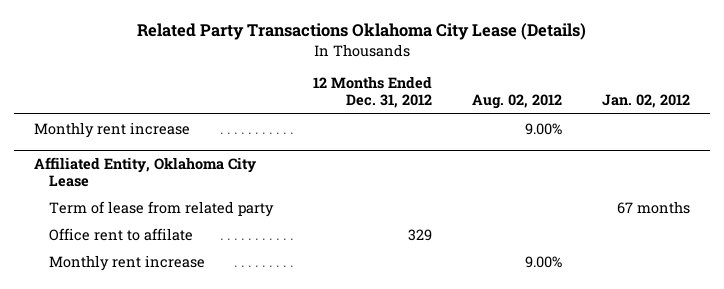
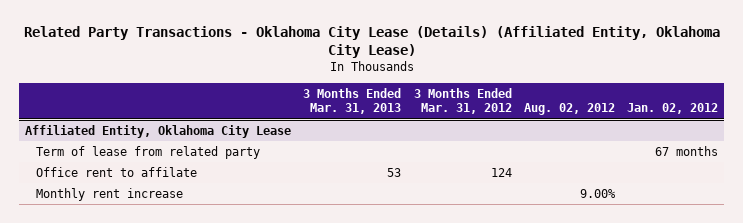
[136,23,586,41] Related Party Transactions Oklahoma City Lease (Details) -> [23,26,720,59] Related Party Transactions - Oklahoma City Lease (Details) (Affiliated Entity, Oklahoma City Lease)
[312,76,432,109] 12 Months Ended Dec. 31, 2012 -> none
none -> [303,87,402,115] 3 Months Ended Mar. 31, 2013
none -> [413,87,512,115] 3 Months Ended Mar. 31, 2012
[34,121,191,138] Monthly rent increase -> none

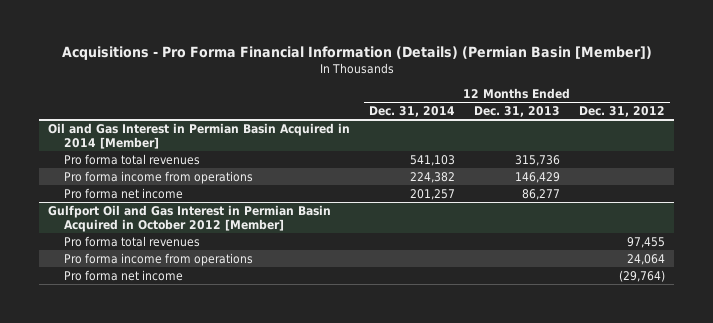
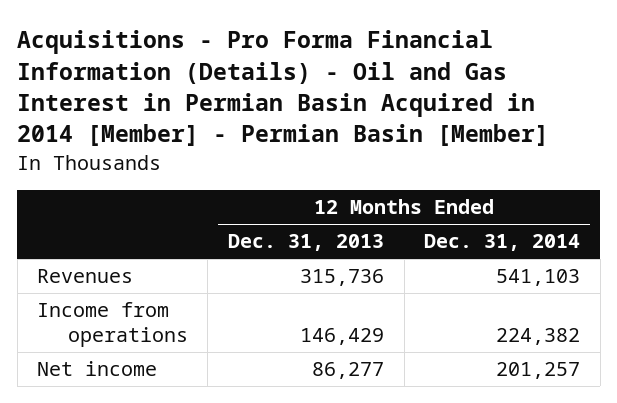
[61,46,652,61] Acquisitions - Pro Forma Financial Information (Details) (Permian Basin [Member]) -> [17,30,550,147] Acquisitions - Pro Forma Financial Information (Details) - Oil and Gas Interest in Permian Basin Acquired in 2014 [Member] - Permian Basin [Member]
[578,106,665,118] Dec. 31, 2012 -> none
[48,122,351,149] Oil and Gas Interest in Permian Basin Acquired in 2014 [Member] -> none
[64,153,201,165] Pro forma total revenues -> none
[64,170,254,184] Pro forma income from operations -> none
[64,187,184,199] Pro forma net income -> none
[48,204,332,232] Gulfport Oil and Gas Interest in Permian Basin Acquired in October 2012 [Member] -> none
[64,235,201,247] Pro forma total revenues -> none
[64,252,254,266] Pro forma income from operations -> none
[64,269,184,281] Pro forma net income -> none
none -> [37,269,134,284] Revenues
none -> [37,302,188,347] Income from operations
none -> [37,361,158,377] Net income

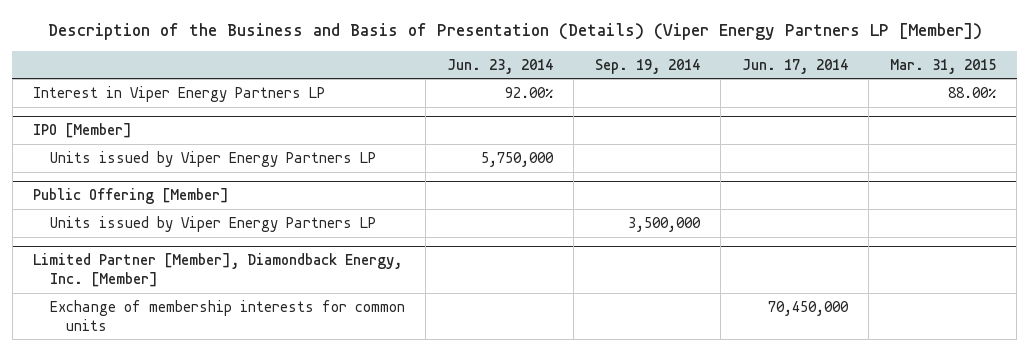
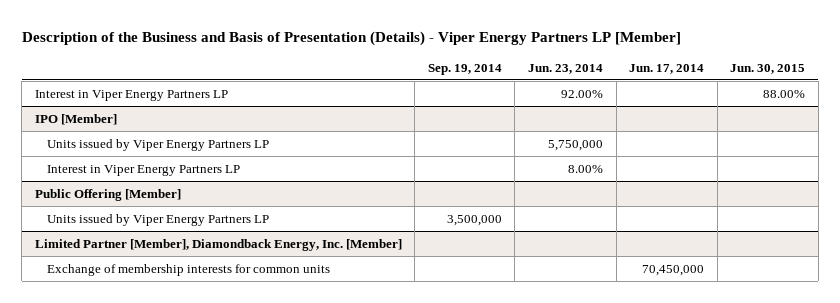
[47,22,982,40] Description of the Business and Basis of Presentation (Details) (Viper Energy Partners LP [Member]) -> [21,30,681,46] Description of the Business and Basis of Presentation (Details) - Viper Energy Partners LP [Member]
[889,58,996,74] Mar. 31, 2015 -> none
none -> [730,63,806,74] Jun. 30, 2015
none -> [47,164,241,176] Interest in Viper Energy Partners LP

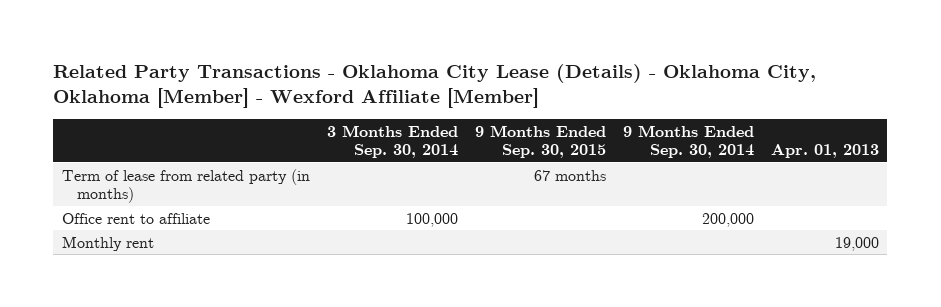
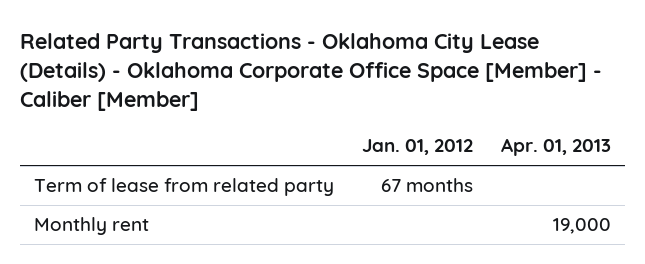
[53,64,817,109] Related Party Transactions - Oklahoma City Lease (Details) - Oklahoma City, Oklahoma [Member] - Wexford Affiliate [Member] -> [19,32,602,112] Related Party Transactions - Oklahoma City Lease (Details) - Oklahoma Corporate Office Space [Member] - Caliber [Member]
[326,124,458,159] 3 Months Ended Sep. 30, 2014 -> none
[474,124,606,159] 9 Months Ended Sep. 30, 2015 -> none
[622,124,754,159] 9 Months Ended Sep. 30, 2014 -> none
none -> [361,139,473,156] Jan. 01, 2012
[61,212,210,224] Office rent to affiliate -> none
[61,168,310,204] Term of lease from related party (in months) -> [33,178,334,197] Term of lease from related party

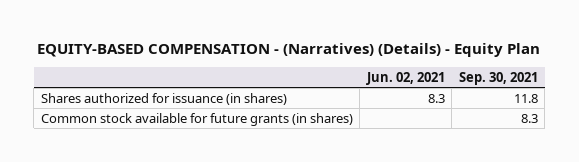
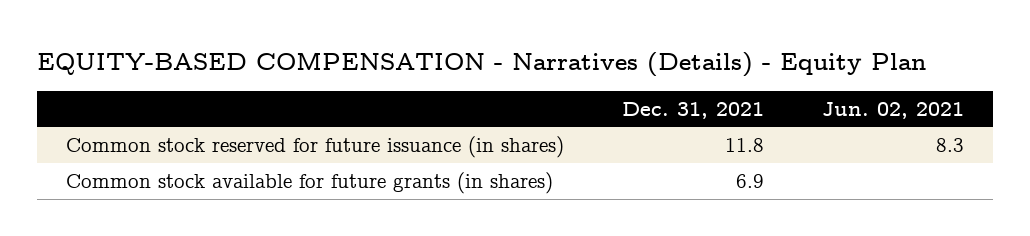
[37,42,541,57] EQUITY-BASED COMPENSATION - (Narratives) (Details) - Equity Plan -> [37,51,927,77] EQUITY-BASED COMPENSATION - Narratives (Details) - Equity Plan
[458,71,538,85] Sep. 30, 2021 -> none
none -> [621,101,764,119] Dec. 31, 2021
[40,92,287,105] Shares authorized for issuance (in shares) -> [66,136,565,159] Common stock reserved for future issuance (in shares)

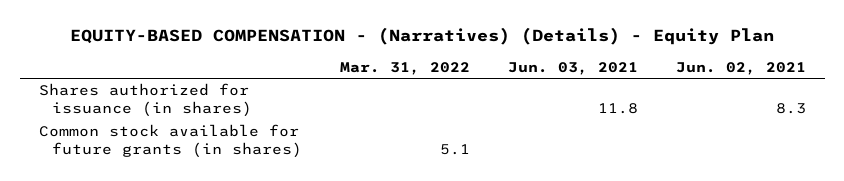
[37,51,927,77] EQUITY-BASED COMPENSATION - Narratives (Details) - Equity Plan -> [70,27,775,46] EQUITY-BASED COMPENSATION - (Narratives) (Details) - Equity Plan
[621,101,764,119] Dec. 31, 2021 -> none
none -> [339,61,470,75] Mar. 31, 2022
none -> [507,61,638,75] Jun. 03, 2021
[66,136,565,159] Common stock reserved for future issuance (in shares) -> [38,83,252,118] Shares authorized for issuance (in shares)

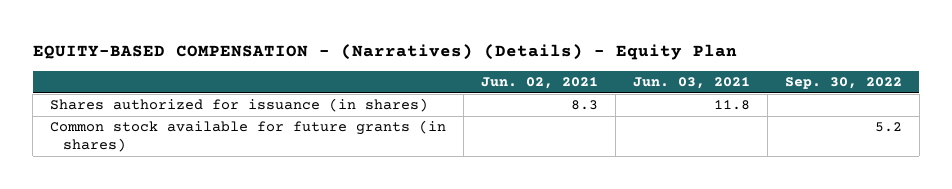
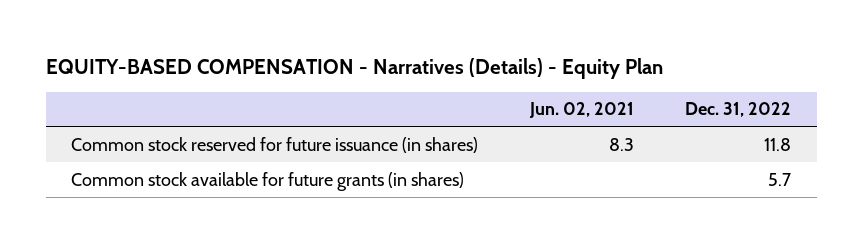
[32,44,737,61] EQUITY-BASED COMPENSATION - (Narratives) (Details) - Equity Plan -> [45,57,663,79] EQUITY-BASED COMPENSATION - Narratives (Details) - Equity Plan
[632,77,750,90] Jun. 03, 2021 -> none
[784,77,902,90] Sep. 30, 2022 -> none
none -> [684,102,791,118] Dec. 31, 2022
[50,98,429,113] Shares authorized for issuance (in shares) -> [71,136,479,153] Common stock reserved for future issuance (in shares)

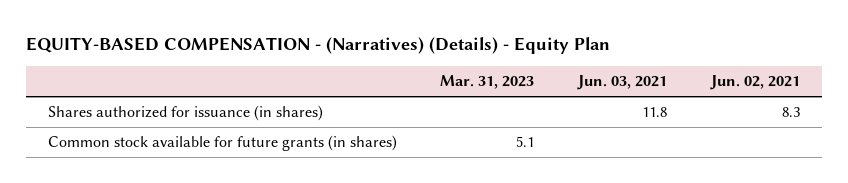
[45,57,663,79] EQUITY-BASED COMPENSATION - Narratives (Details) - Equity Plan -> [25,37,610,55] EQUITY-BASED COMPENSATION - (Narratives) (Details) - Equity Plan
[684,102,791,118] Dec. 31, 2022 -> none
none -> [440,75,535,90] Mar. 31, 2023
none -> [577,75,668,91] Jun. 03, 2021
[71,136,479,153] Common stock reserved for future issuance (in shares) -> [47,105,323,122] Shares authorized for issuance (in shares)

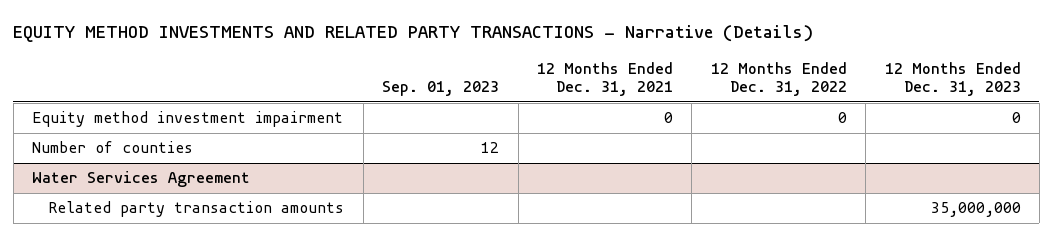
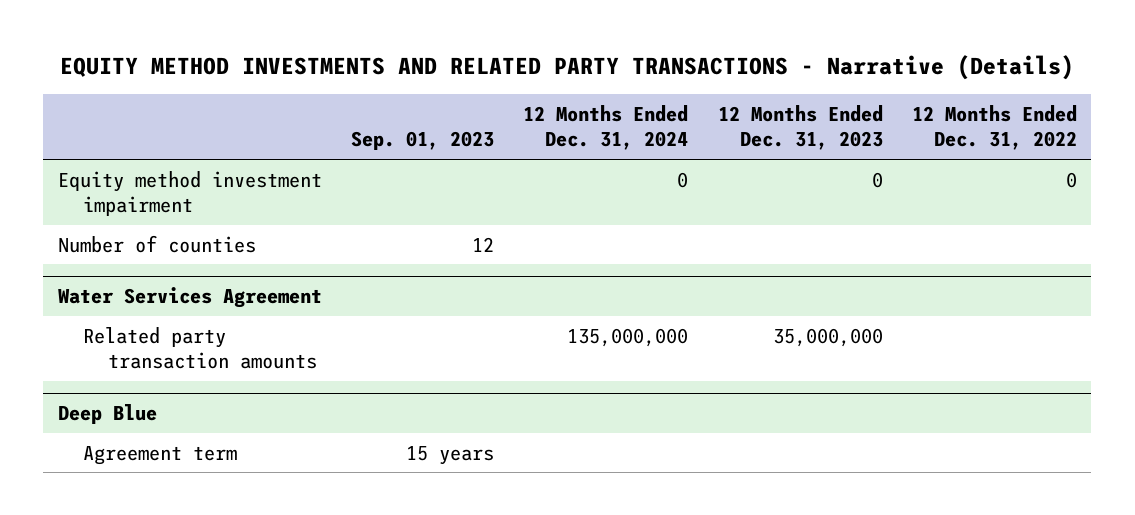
[536,61,673,97] 12 Months Ended Dec. 31, 2021 -> none
none -> [523,104,689,151] 12 Months Ended Dec. 31, 2024
none -> [58,404,158,425] Deep Blue
none -> [83,445,238,465] Agreement term

